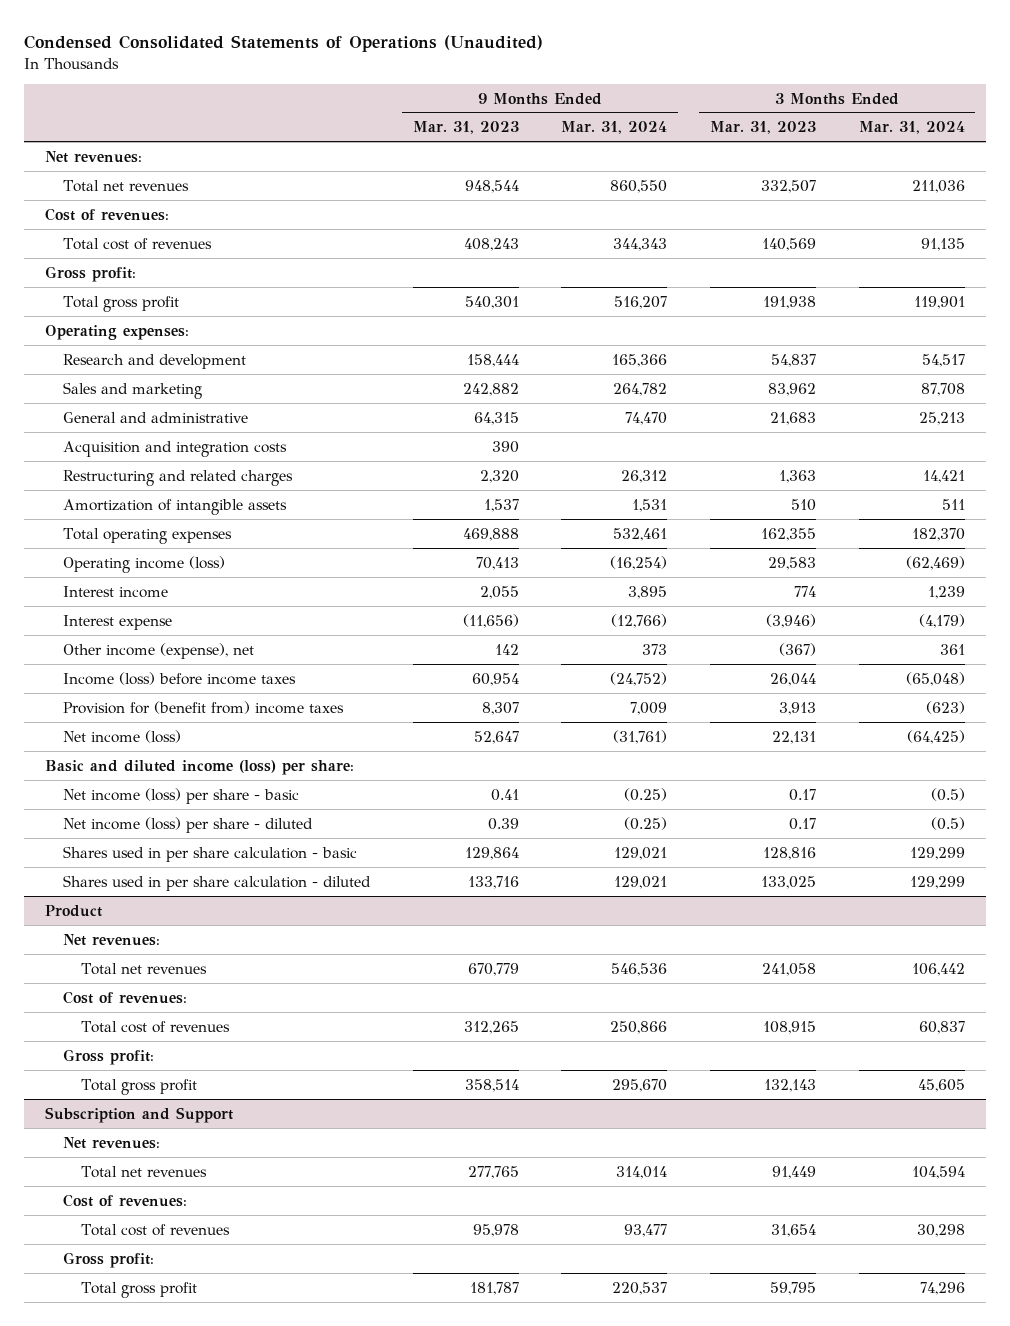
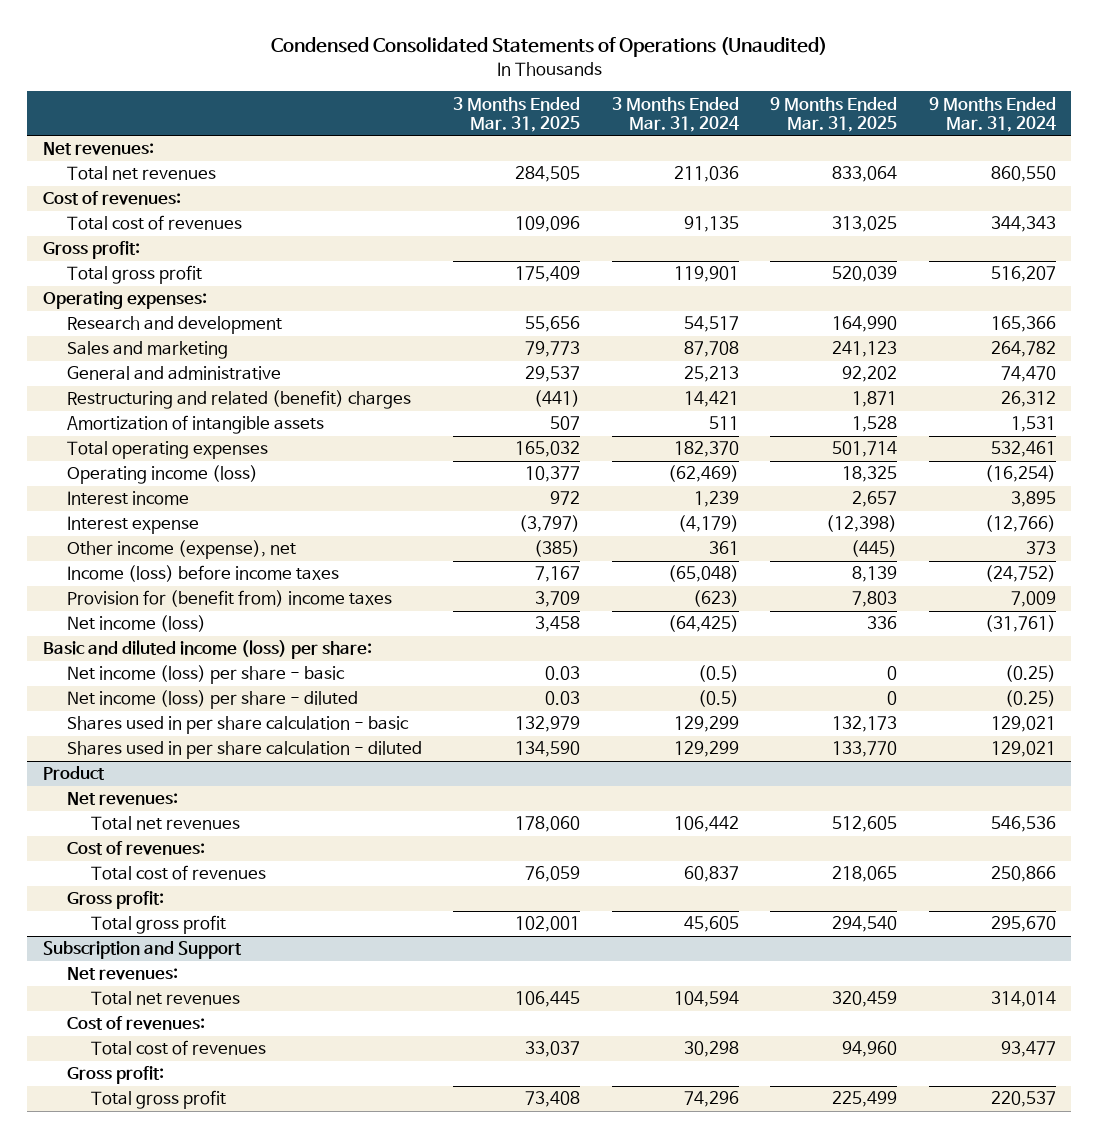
[412,121,519,135] Mar. 31, 2023 -> none
[709,121,816,135] Mar. 31, 2023 -> none
none -> [453,96,581,132] 3 Months Ended Mar. 31, 2025
none -> [770,96,898,132] 9 Months Ended Mar. 31, 2025
[63,440,288,457] Acquisition and integration costs -> none
[63,469,294,486] Restructuring and related charges -> [66,390,411,410] Restructuring and related (benefit) charges

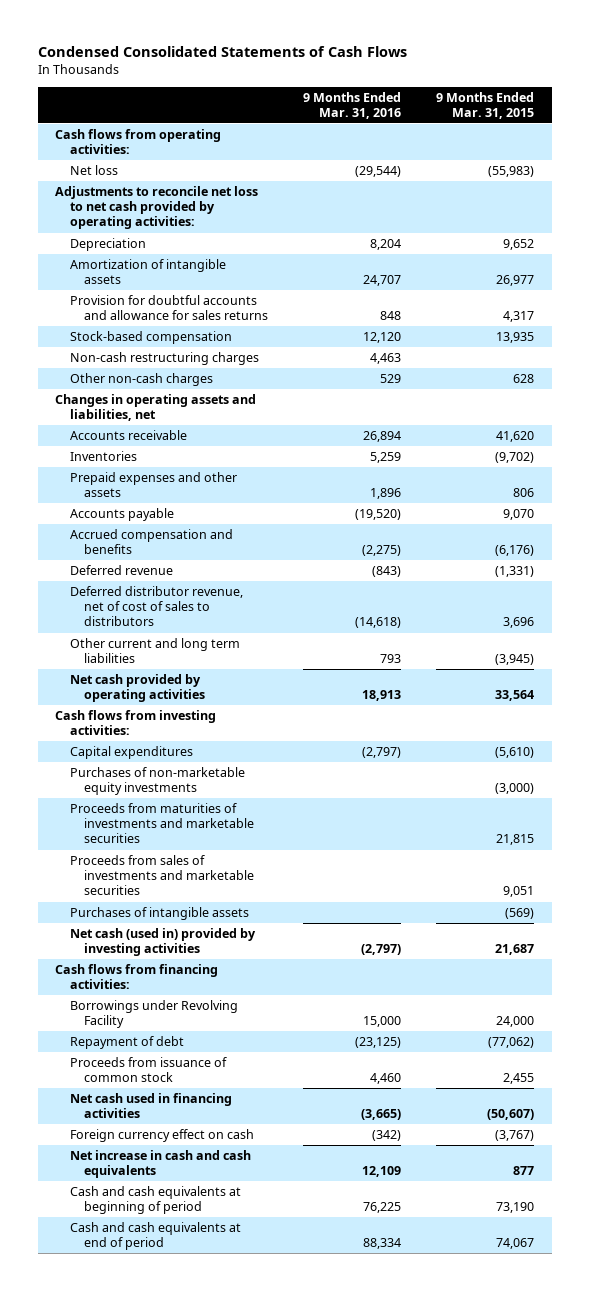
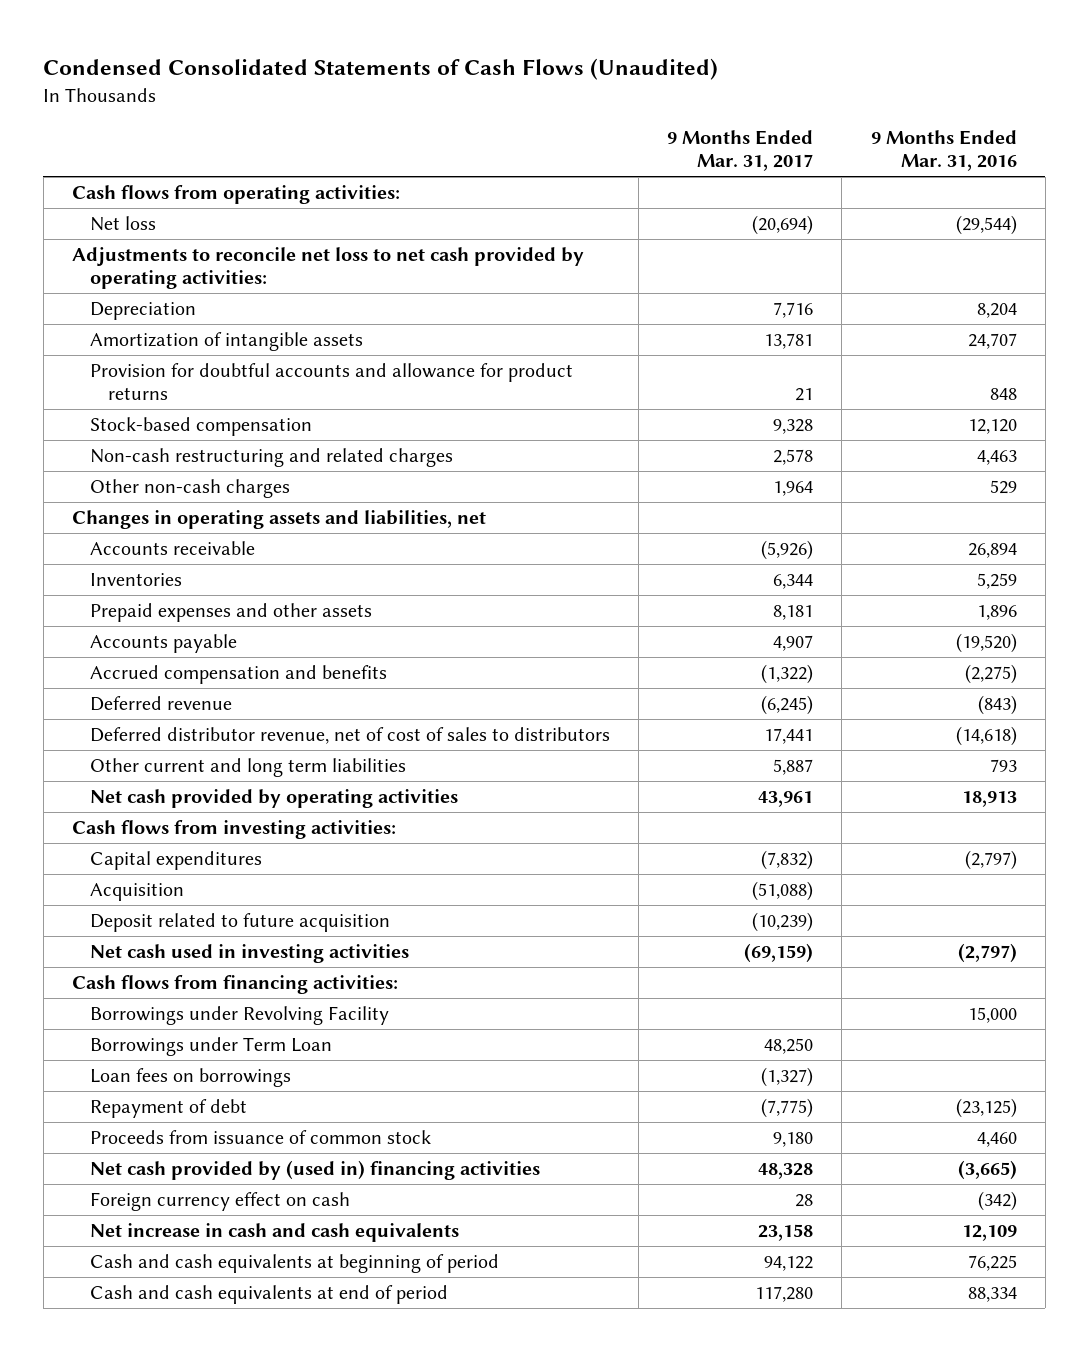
[37,46,407,58] Condensed Consolidated Statements of Cash Flows -> [43,57,719,80] Condensed Consolidated Statements of Cash Flows (Unaudited)
[436,91,535,119] 9 Months Ended Mar. 31, 2015 -> none
none -> [667,129,814,172] 9 Months Ended Mar. 31, 2017
[69,295,269,321] Provision for doubtful accounts and allowance for sales returns -> [90,363,574,401] Provision for doubtful accounts and allowance for product returns
[69,352,259,366] Non-cash restructuring charges -> [90,448,454,468] Non-cash restructuring and related charges
[69,767,245,796] Purchases of non-marketable equity investments -> none
[69,803,255,844] Proceeds from maturities of investments and marketable securities -> none
[69,855,255,896] Proceeds from sales of investments and marketable securities -> none
[69,907,249,921] Purchases of intangible assets -> none
none -> [90,883,185,902] Acquisition
none -> [90,913,391,933] Deposit related to future acquisition
[69,928,256,957] Net cash (used in) provided by investing activities -> [90,944,410,964] Net cash used in investing activities
none -> [90,1037,333,1057] Borrowings under Term Loan
none -> [90,1068,292,1088] Loan fees on borrowings
[69,1093,232,1119] Net cash used in financing activities -> [90,1160,541,1181] Net cash provided by (used in) financing activities

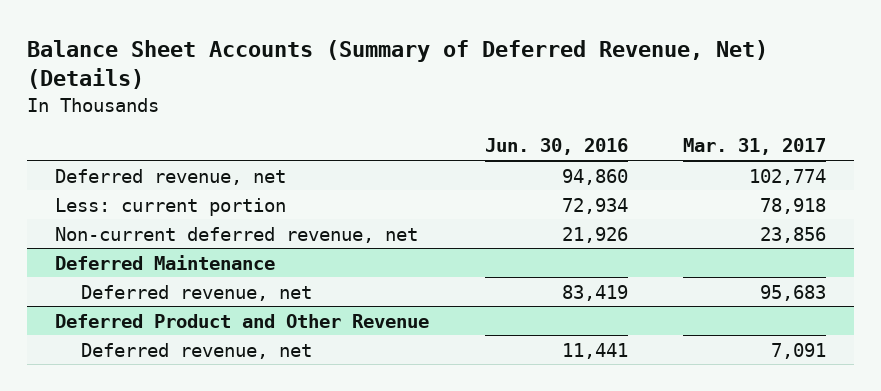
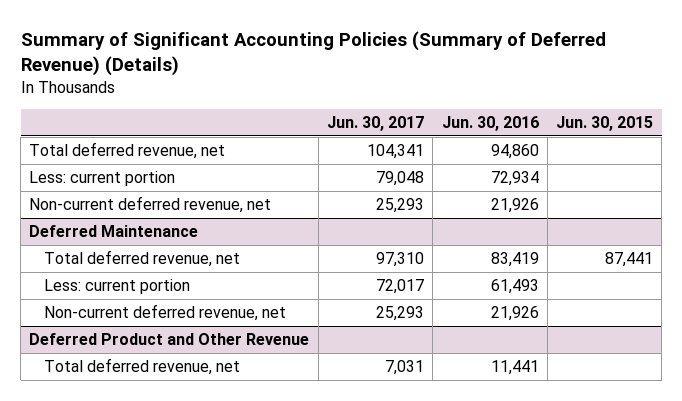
[27,39,769,90] Balance Sheet Accounts (Summary of Deferred Revenue, Net) (Details) -> [20,30,606,76] Summary of Significant Accounting Policies (Summary of Deferred Revenue) (Details)
[682,138,826,156] Mar. 31, 2017 -> none
none -> [326,116,424,132] Jun. 30, 2017
none -> [556,116,654,132] Jun. 30, 2015
[55,168,287,185] Deferred revenue, net -> [29,142,226,160] Total deferred revenue, net
[80,284,312,301] Deferred revenue, net -> [43,250,240,268] Total deferred revenue, net
none -> [43,279,190,295] Less: current portion
none -> [43,304,286,322] Non-current deferred revenue, net
[80,342,312,359] Deferred revenue, net -> [43,358,240,376] Total deferred revenue, net

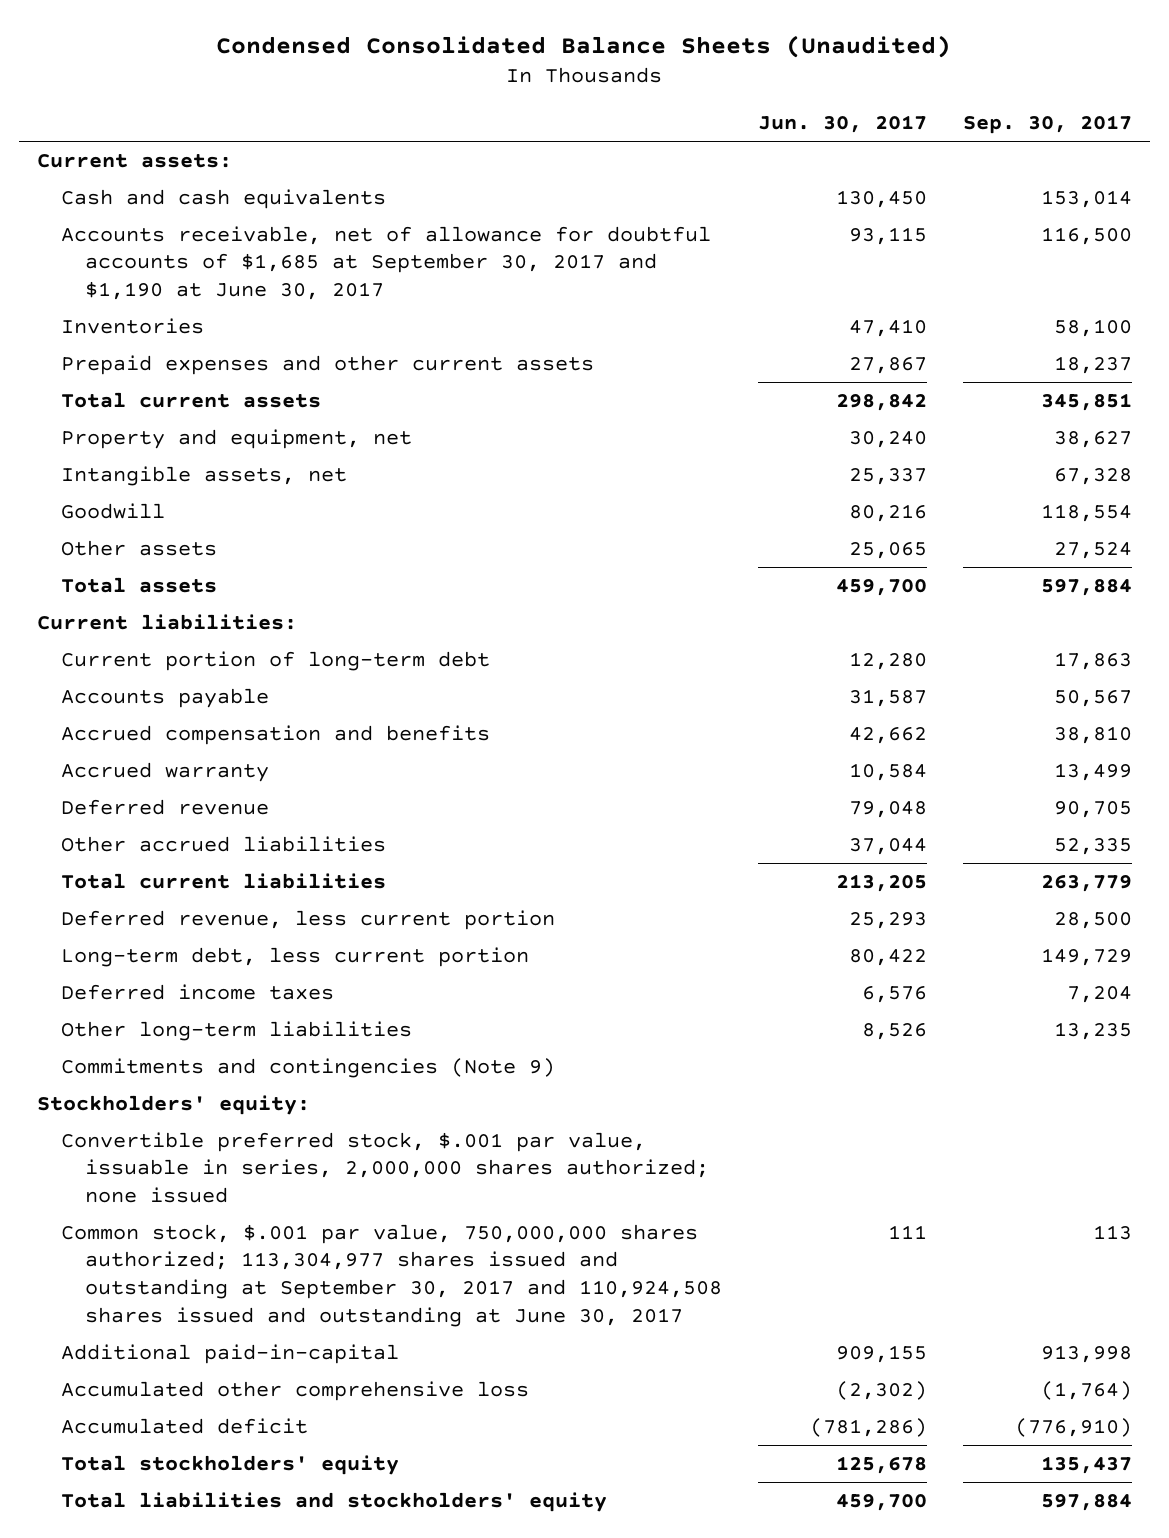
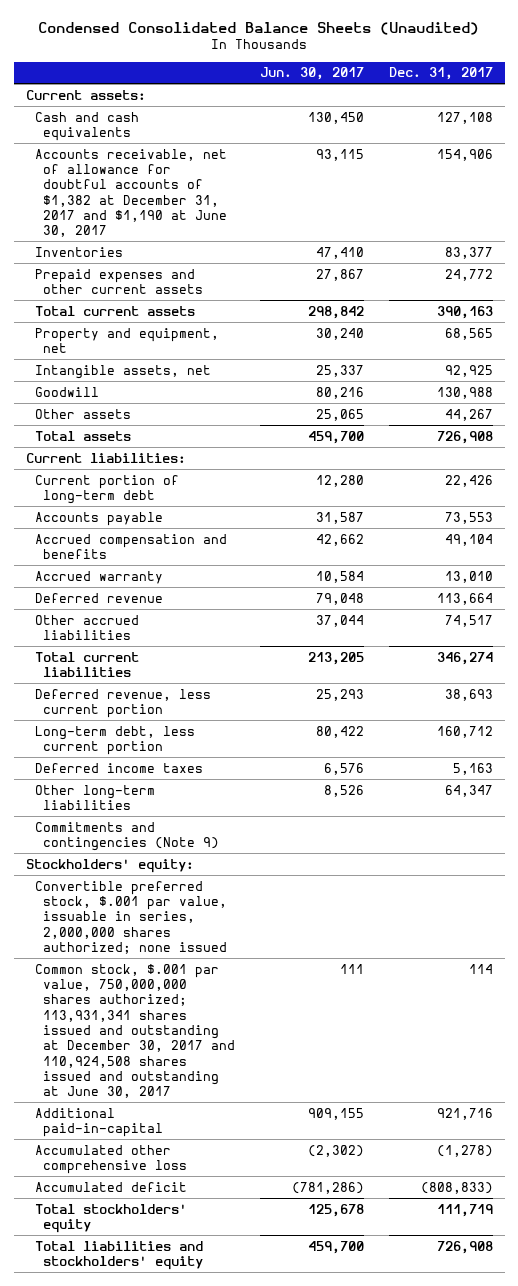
[962,115,1132,135] Sep. 30, 2017 -> none
none -> [388,67,493,81] Dec. 31, 2017
[60,225,711,301] Accounts receivable, net of allowance for doubtful accounts of $1,685 at September 30, 2017 and $1,190 at June 30, 2017 -> [34,148,228,238] Accounts receivable, net of allowance for doubtful accounts of $1,382 at December 31, 2017 and $1,190 at June 30, 2017
[60,1223,722,1327] Common stock, $.001 par value, 750,000,000 shares authorized; 113,304,977 shares issued and outstanding at September 30, 2017 and 110,924,508 shares issued and outstanding at June 30, 2017 -> [34,963,236,1099] Common stock, $.001 par value, 750,000,000 shares authorized; 113,931,341 shares issued and outstanding at December 30, 2017 and 110,924,508 shares issued and outstanding at June 30, 2017

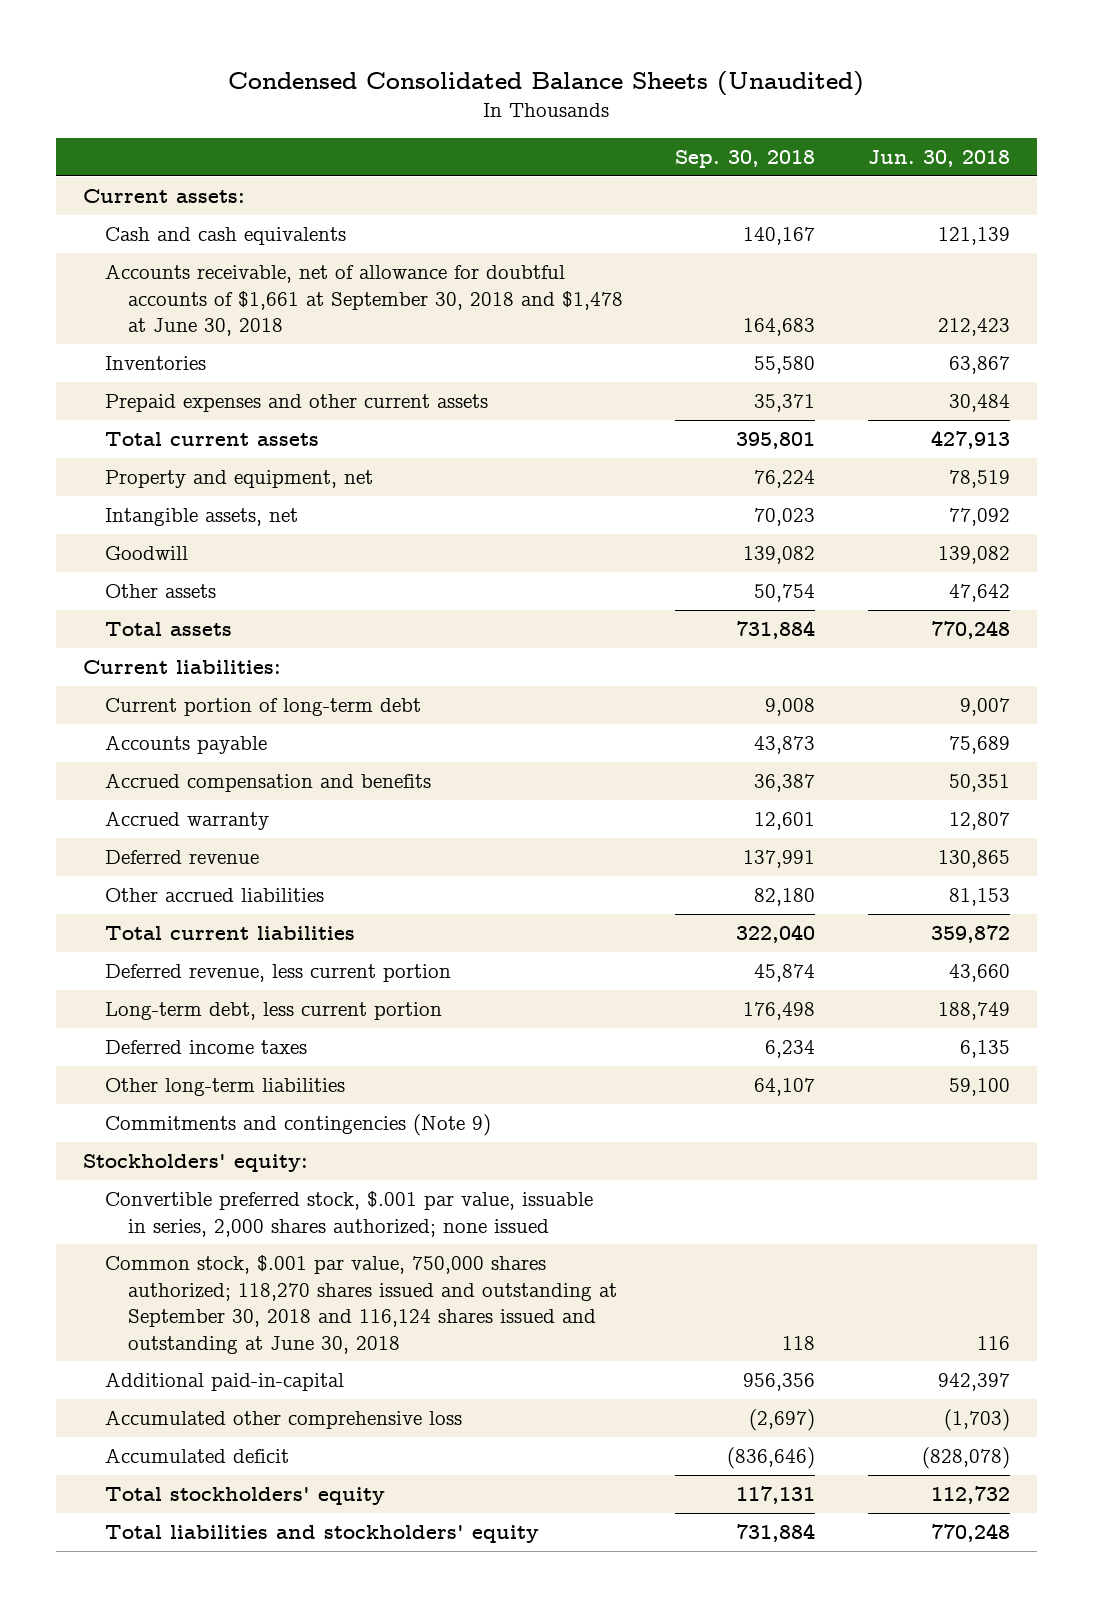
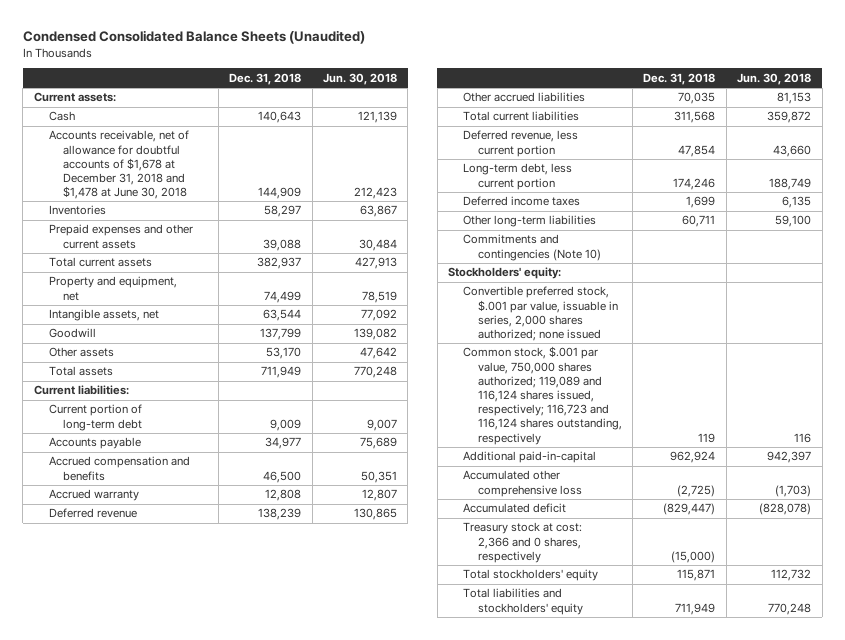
[675,150,816,169] Sep. 30, 2018 -> none
none -> [229,72,302,85] Dec. 31, 2018
[105,227,347,246] Cash and cash equivalents -> [48,111,75,122] Cash
[105,264,623,337] Accounts receivable, net of allowance for doubtful accounts of $1,661 at September 30, 2018 and $1,478 at June 30, 2018 -> [48,130,189,200] Accounts receivable, net of allowance for doubtful accounts of $1,678 at December 31, 2018 and $1,478 at June 30, 2018
[105,1114,492,1137] Commitments and contingencies (Note 9) -> [462,234,601,261] Commitments and contingencies (Note 10)
[105,1255,617,1354] Common stock, $.001 par value, 750,000 shares authorized; 118,270 shares issued and outstanding at September 30, 2018 and 116,124 shares issued and outstanding at June 30, 2018 -> [462,346,622,445] Common stock, $.001 par value, 750,000 shares authorized; 119,089 and 116,124 shares issued, respectively; 116,723 and 116,124 shares outstanding, respectively
none -> [462,522,582,563] Treasury stock at cost: 2,366 and 0 shares, respectively

